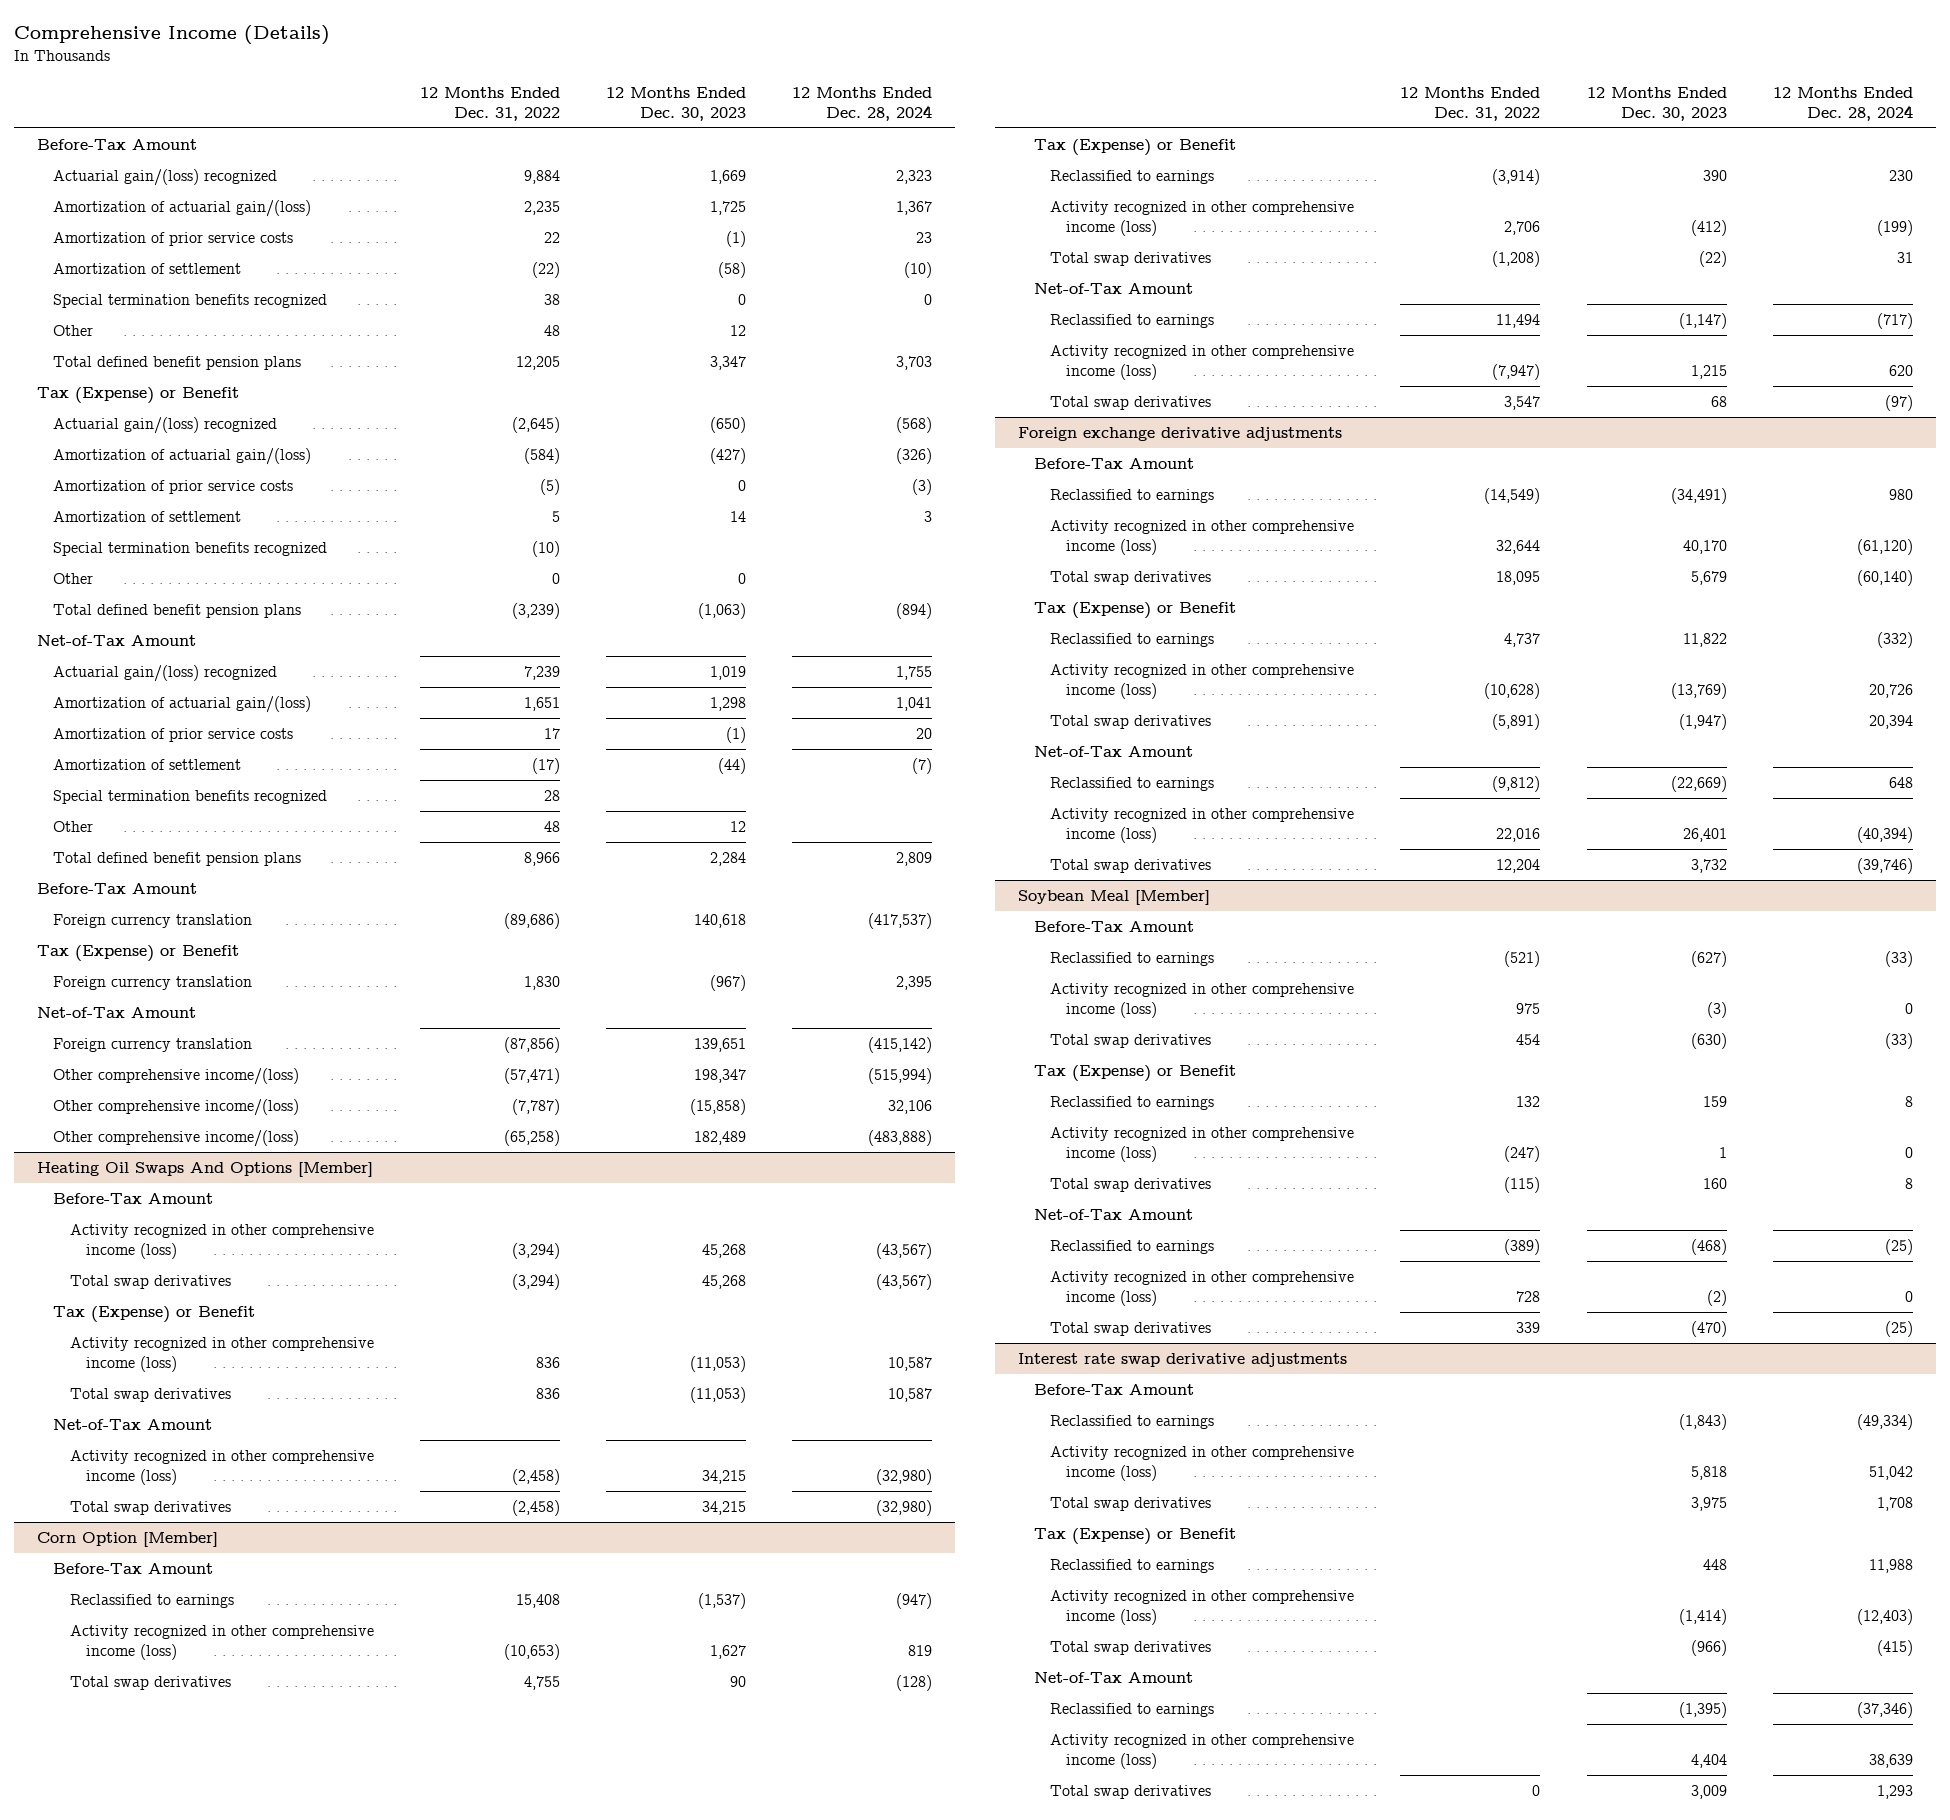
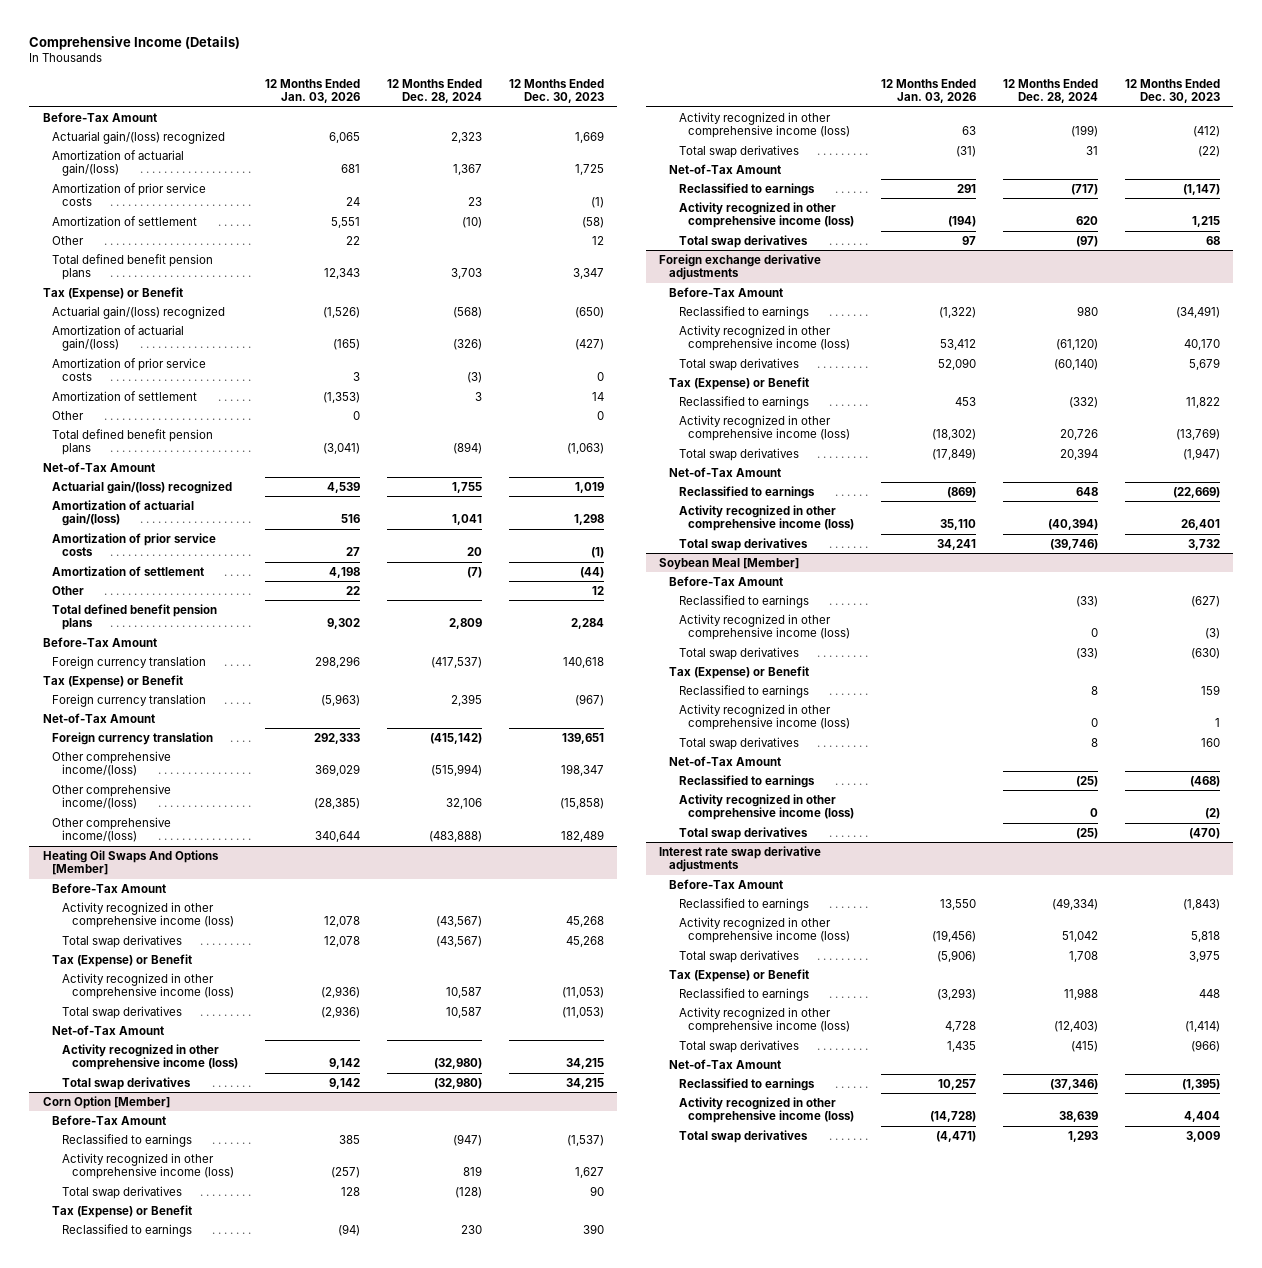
[419,87,560,121] 12 Months Ended Dec. 31, 2022 -> none
none -> [264,78,360,104] 12 Months Ended Jan. 03, 2026
[53,294,328,309] Special termination benefits recognized -> none
[53,542,328,557] Special termination benefits recognized -> none
[53,790,328,805] Special termination benefits recognized -> none

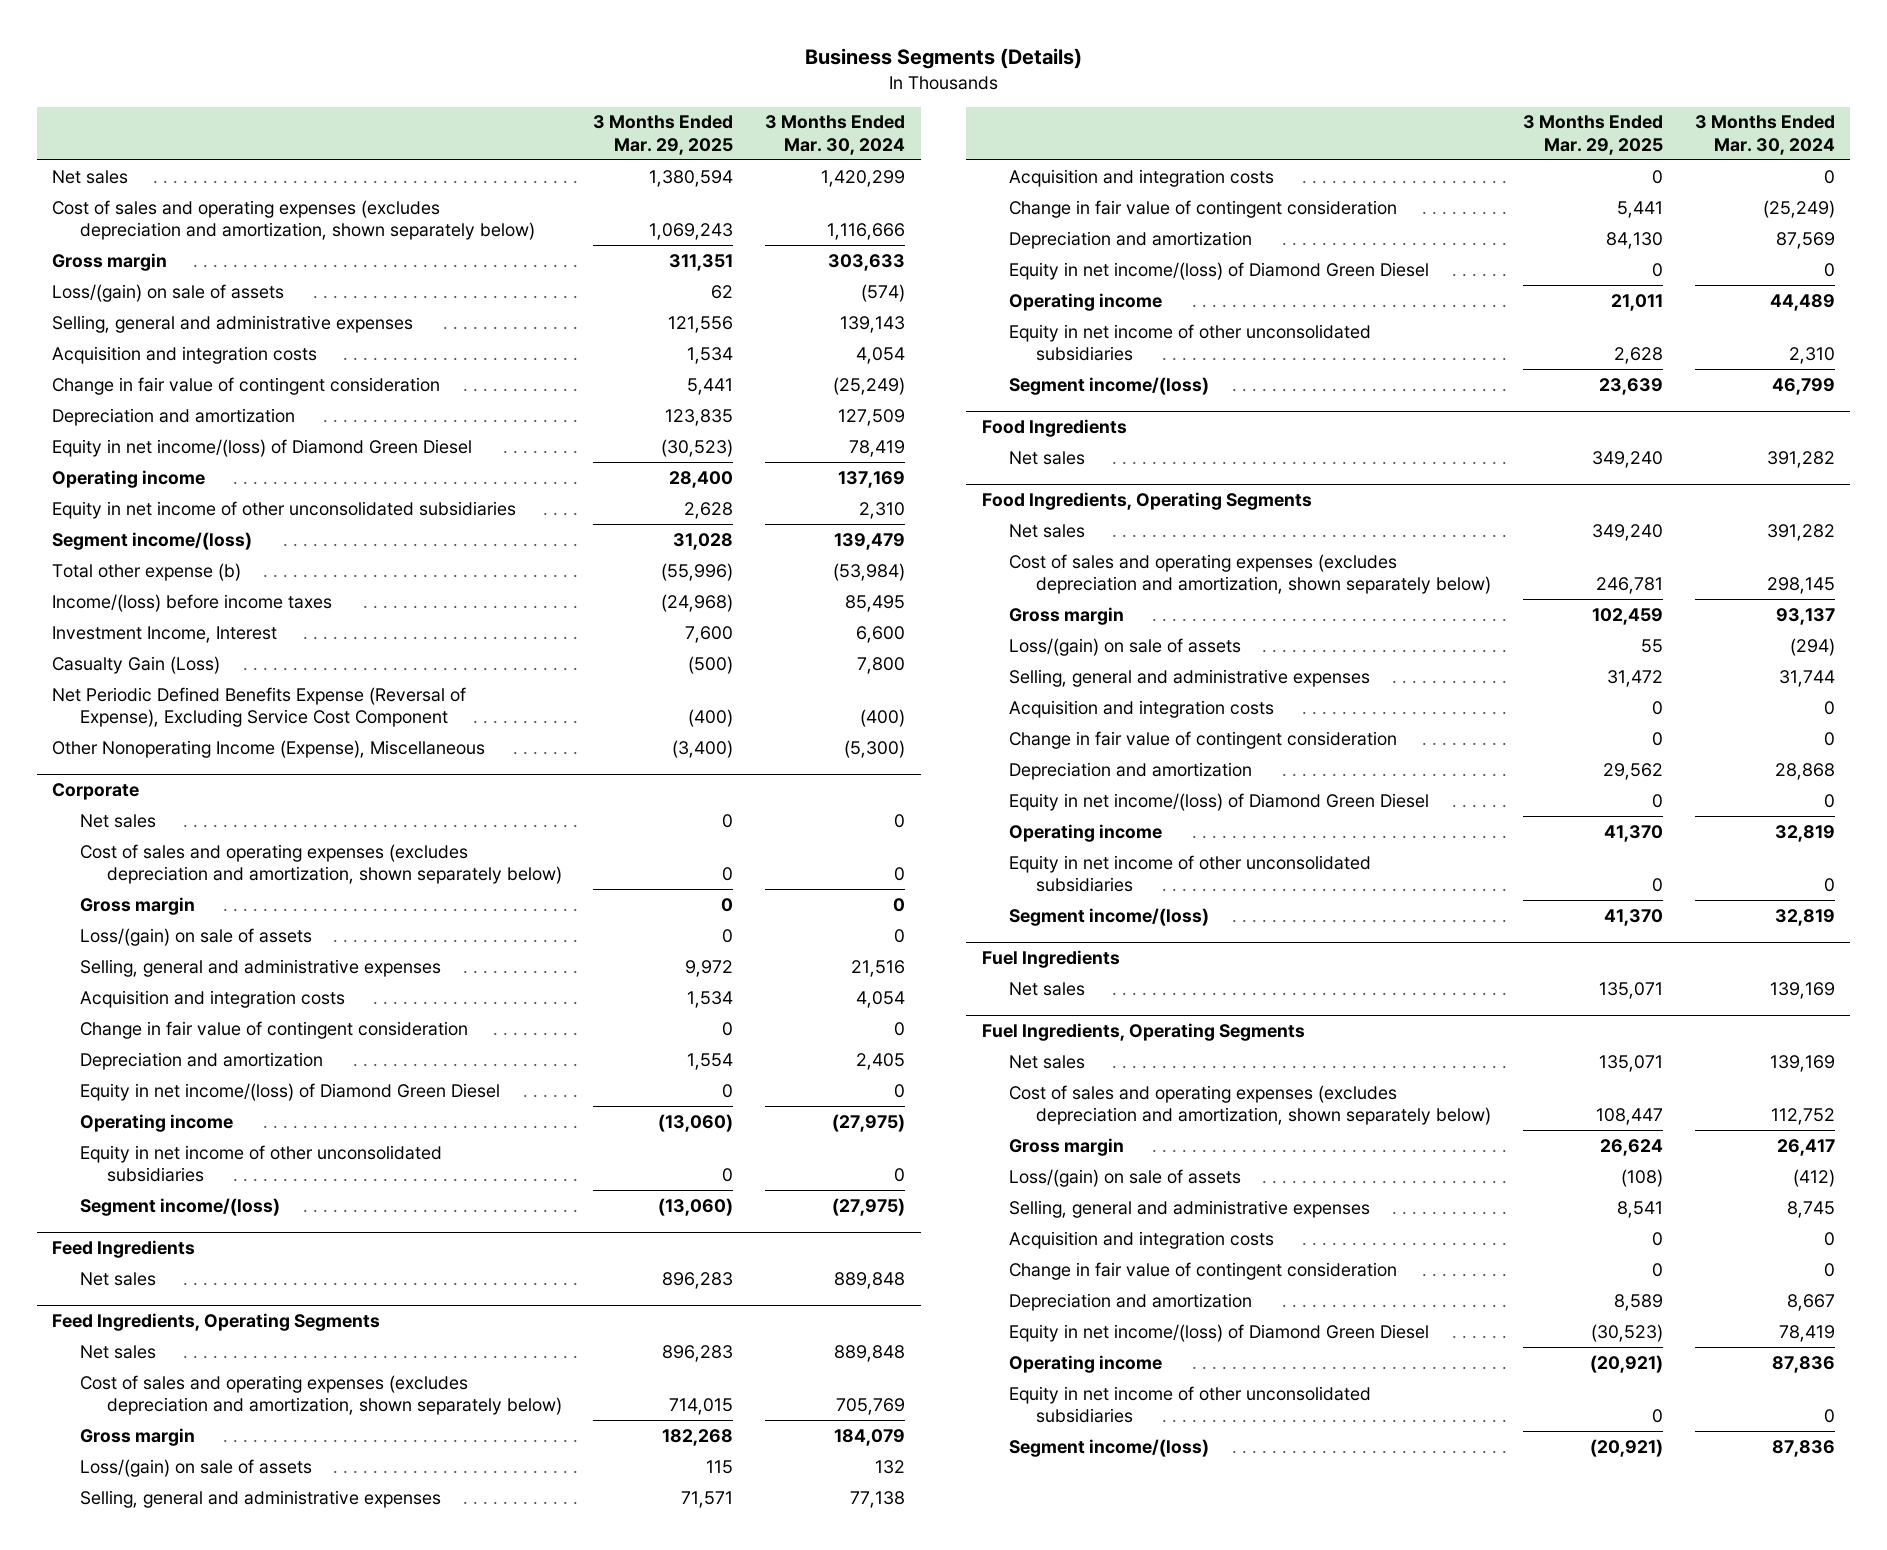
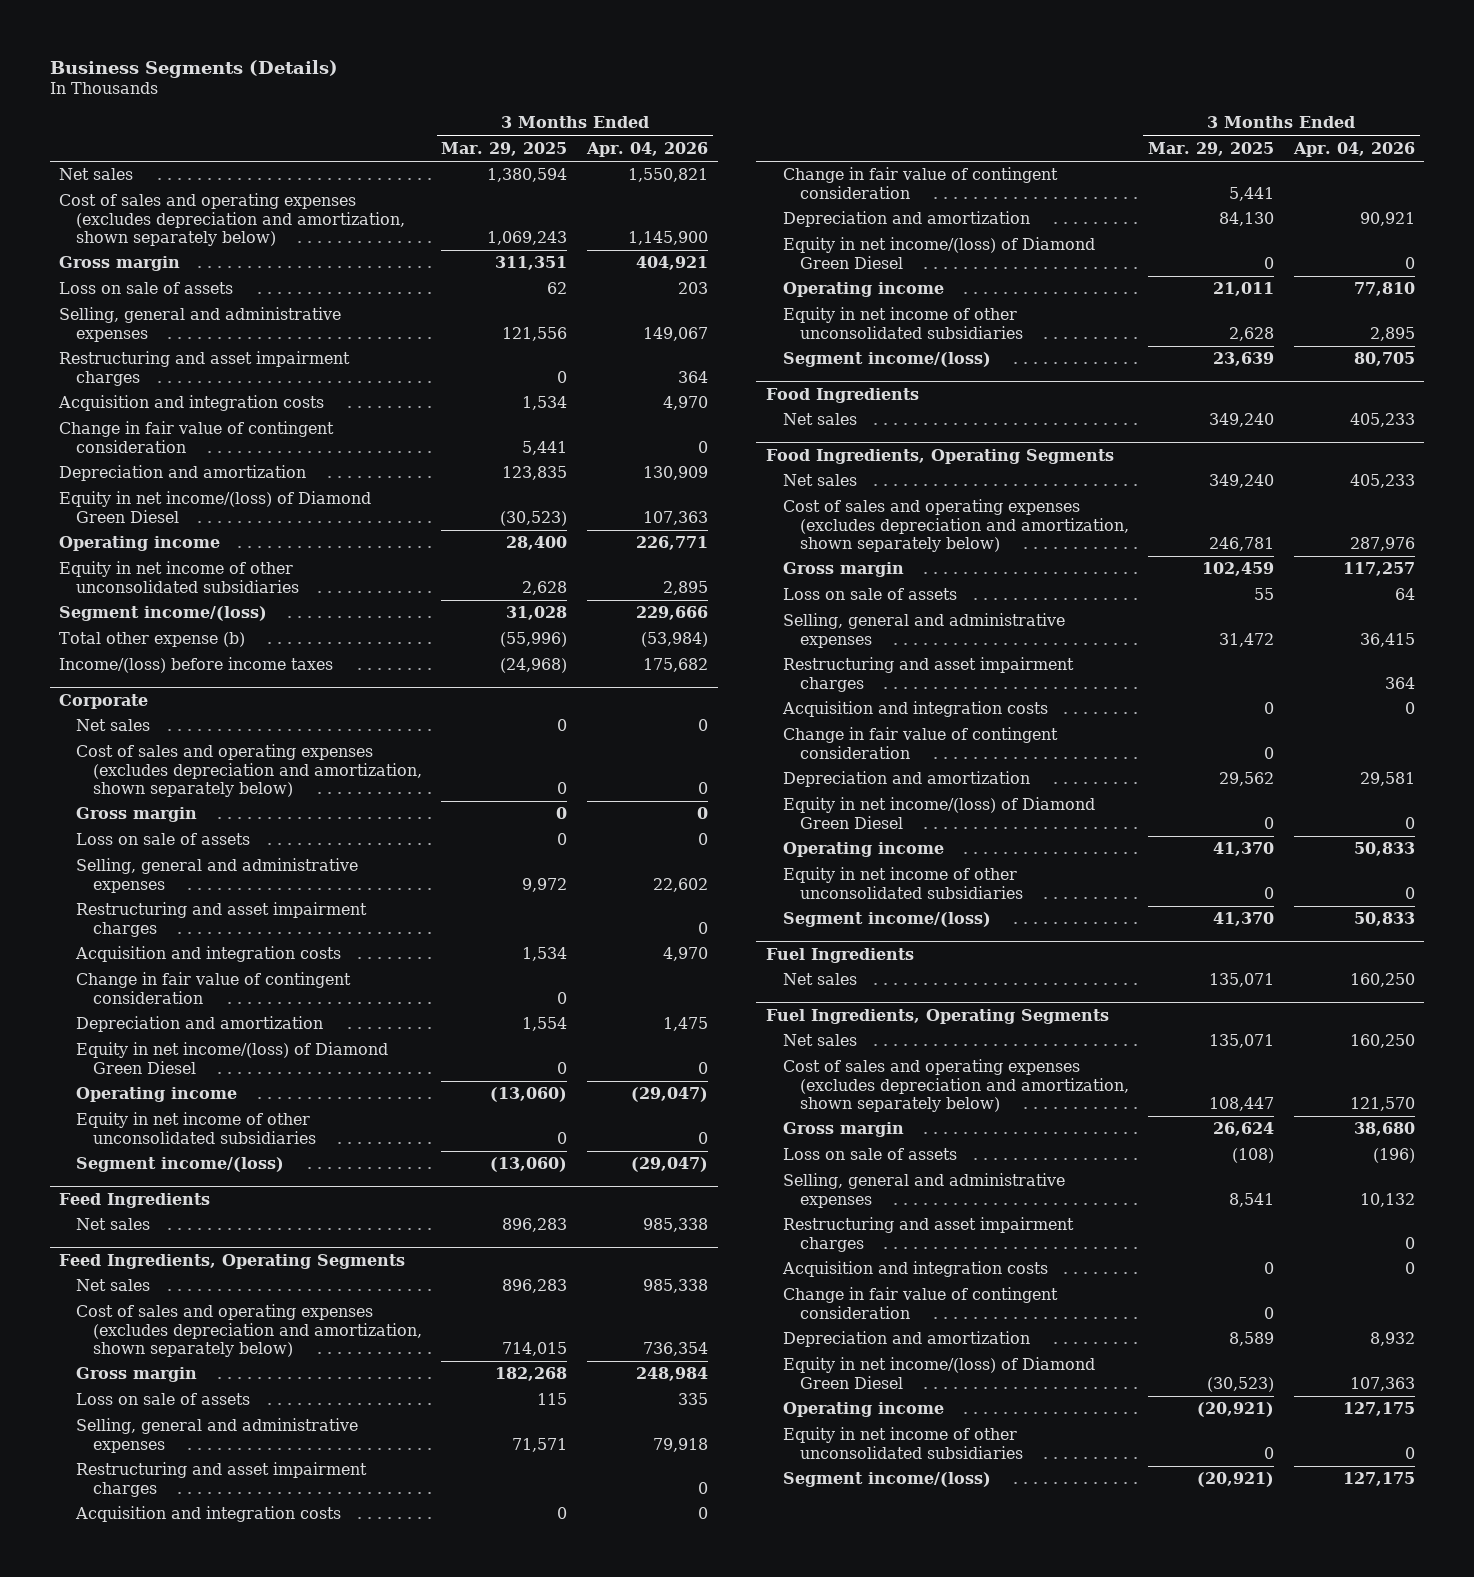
[765,115,906,155] 3 Months Ended Mar. 30, 2024 -> none
none -> [585,141,708,157] Apr. 04, 2026
[52,283,285,302] Loss/(gain) on sale of assets -> [59,282,234,295] Loss on sale of assets
none -> [59,351,351,386] Restructuring and asset impairment charges
[52,625,278,643] Investment Income, Interest -> none
[52,655,221,674] Casualty Gain (Loss) -> none
[52,686,467,728] Net Periodic Defined Benefits Expense (Reversal of Expense), Excluding Service Cost Component -> none
[52,739,486,758] Other Nonoperating Income (Expense), Miscellaneous -> none
[79,927,312,946] Loss/(gain) on sale of assets -> [76,833,251,846] Loss on sale of assets
none -> [76,902,368,937] Restructuring and asset impairment charges
[79,1458,312,1477] Loss/(gain) on sale of assets -> [76,1393,251,1406] Loss on sale of assets
none -> [76,1462,368,1497] Restructuring and asset impairment charges
[1009,637,1242,656] Loss/(gain) on sale of assets -> [782,588,957,601] Loss on sale of assets
none -> [782,657,1074,692] Restructuring and asset impairment charges
[1009,1168,1242,1187] Loss/(gain) on sale of assets -> [782,1148,957,1161] Loss on sale of assets
none -> [782,1217,1074,1252] Restructuring and asset impairment charges

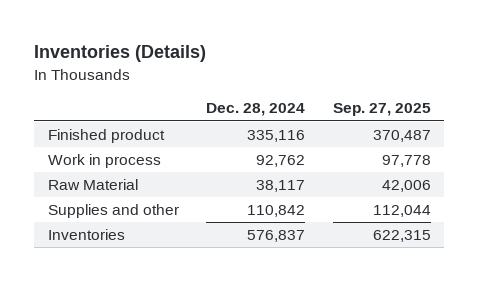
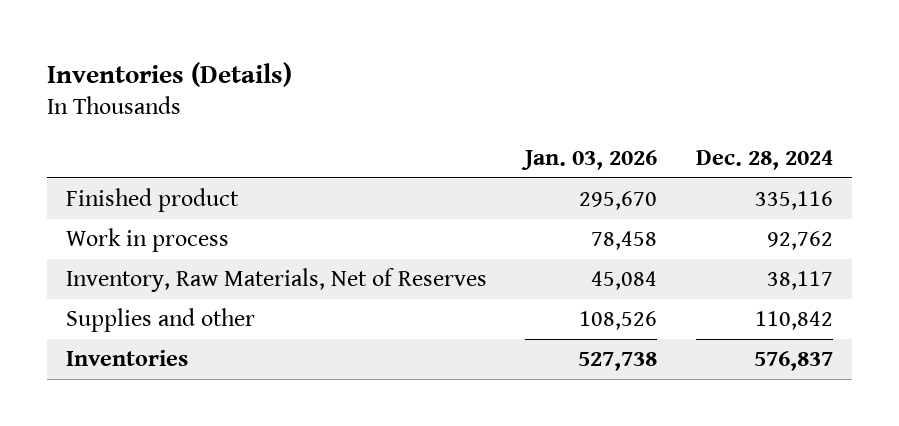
[332,103,431,117] Sep. 27, 2025 -> none
none -> [521,149,658,170] Jan. 03, 2026
[47,179,138,191] Raw Material -> [65,268,487,293] Inventory, Raw Materials, Net of Reserves

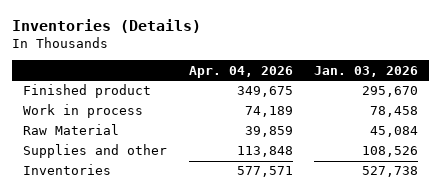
[695,149,833,170] Dec. 28, 2024 -> none
none -> [188,65,293,78] Apr. 04, 2026
[65,268,487,293] Inventory, Raw Materials, Net of Reserves -> [22,124,119,136] Raw Material

